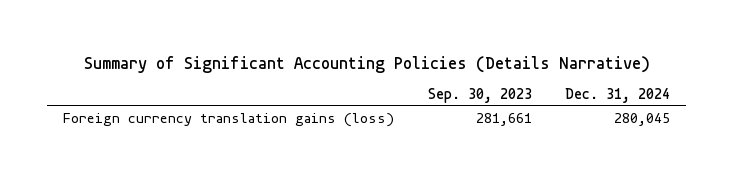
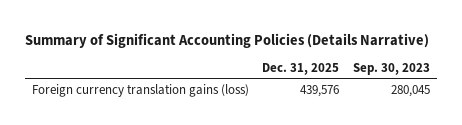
[564,88,670,104] Dec. 31, 2024 -> none
none -> [262,63,340,76] Dec. 31, 2025
[475,113,532,127] 281,661 -> [391,84,431,97] 280,045

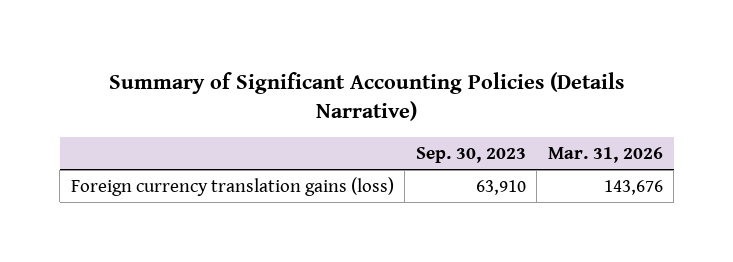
[262,63,340,76] Dec. 31, 2025 -> none
none -> [547,146,663,163] Mar. 31, 2026
[391,84,431,97] 280,045 -> [475,180,526,196] 63,910

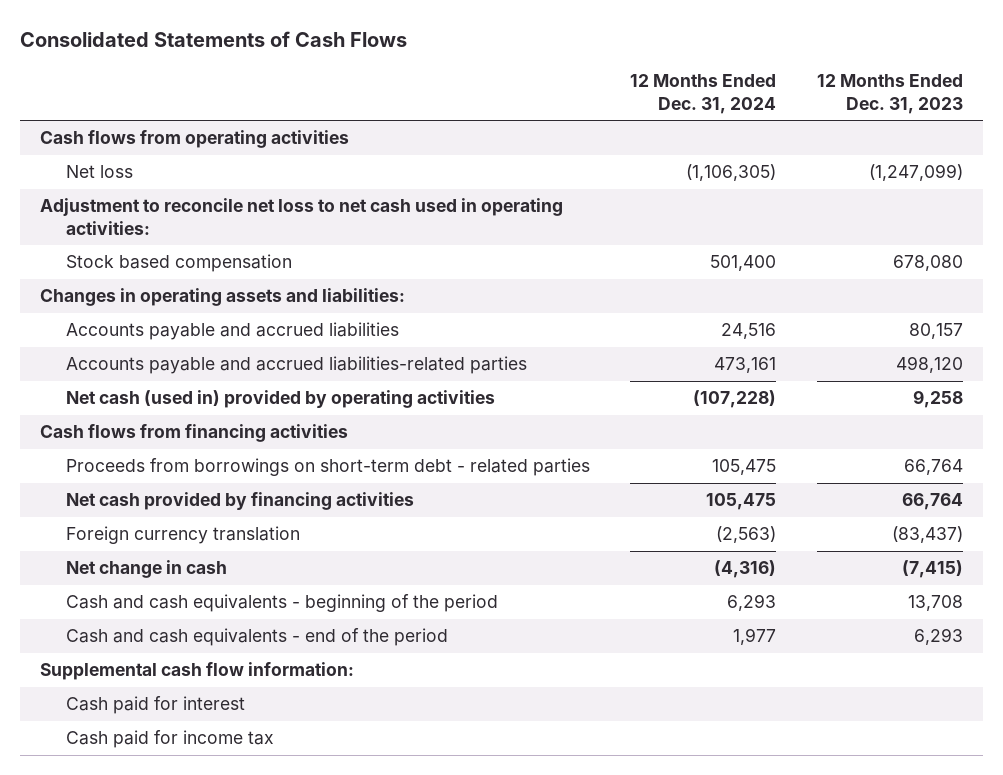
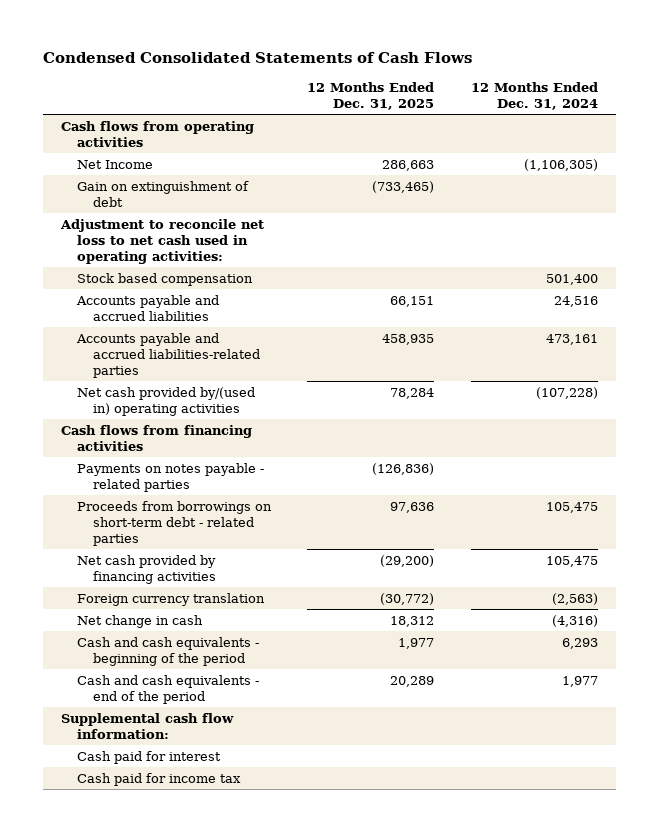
[19,30,407,47] Consolidated Statements of Cash Flows -> [42,52,472,64] Condensed Consolidated Statements of Cash Flows
[816,74,963,114] 12 Months Ended Dec. 31, 2023 -> none
none -> [307,82,435,111] 12 Months Ended Dec. 31, 2025
[65,165,133,179] Net loss -> [76,159,153,169] Net Income
none -> [76,180,249,207] Gain on extinguishment of debt
[39,288,405,307] Changes in operating assets and liabilities: -> none
[65,390,495,409] Net cash (used in) provided by operating activities -> [76,386,255,416] Net cash provided by/(used in) operating activities
none -> [76,462,264,492] Payments on notes payable - related parties

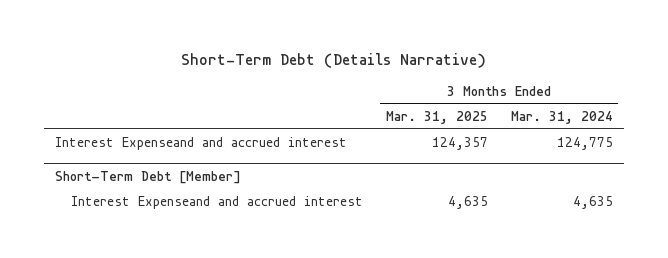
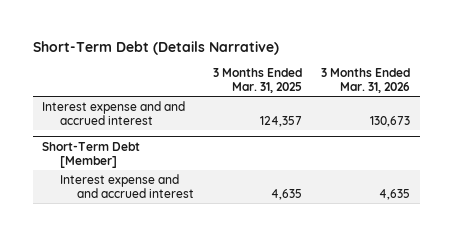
[510,110,613,124] Mar. 31, 2024 -> none
none -> [321,68,411,94] 3 Months Ended Mar. 31, 2026
[55,137,348,151] Interest Expenseand and accrued interest -> [42,100,186,125] Interest expense and and accrued interest
[71,196,364,210] Interest Expenseand and accrued interest -> [59,173,194,198] Interest expense and and accrued interest

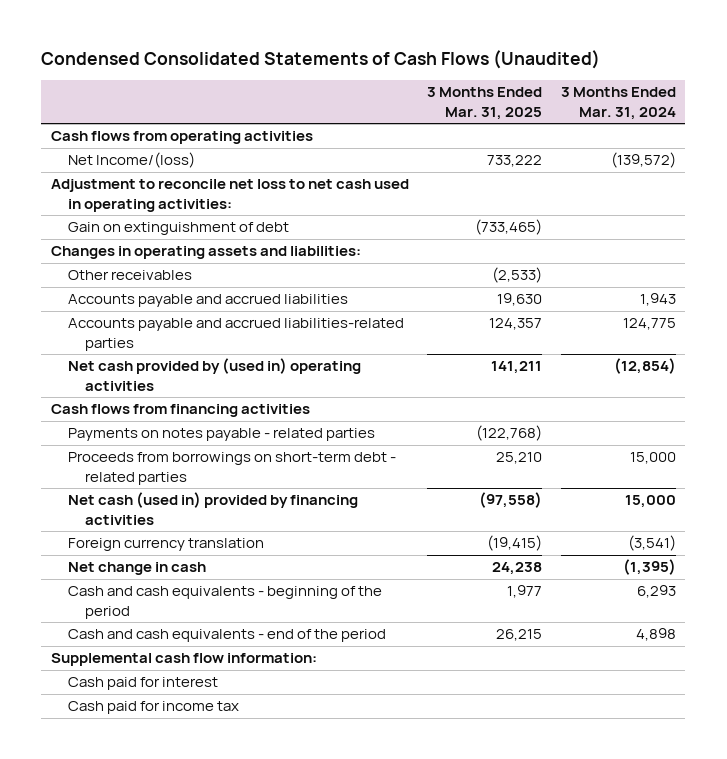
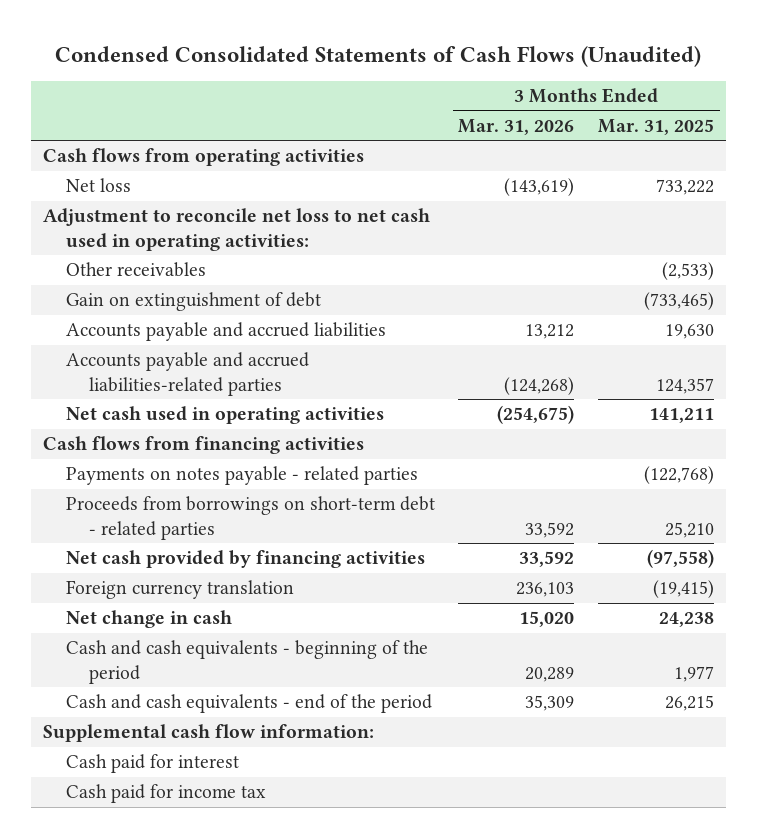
[561,87,677,120] 3 Months Ended Mar. 31, 2024 -> none
none -> [458,118,575,135] Mar. 31, 2026
[67,152,195,169] Net Income/(loss) -> [65,178,131,193] Net loss
[50,246,361,260] Changes in operating assets and liabilities: -> none
[67,222,289,236] Gain on extinguishment of debt -> [65,292,321,312] Gain on extinguishment of debt
[67,358,361,391] Net cash provided by (used in) operating activities -> [65,406,384,425] Net cash used in operating activities
[67,492,358,525] Net cash (used in) provided by financing activities -> [65,550,425,569] Net cash provided by financing activities

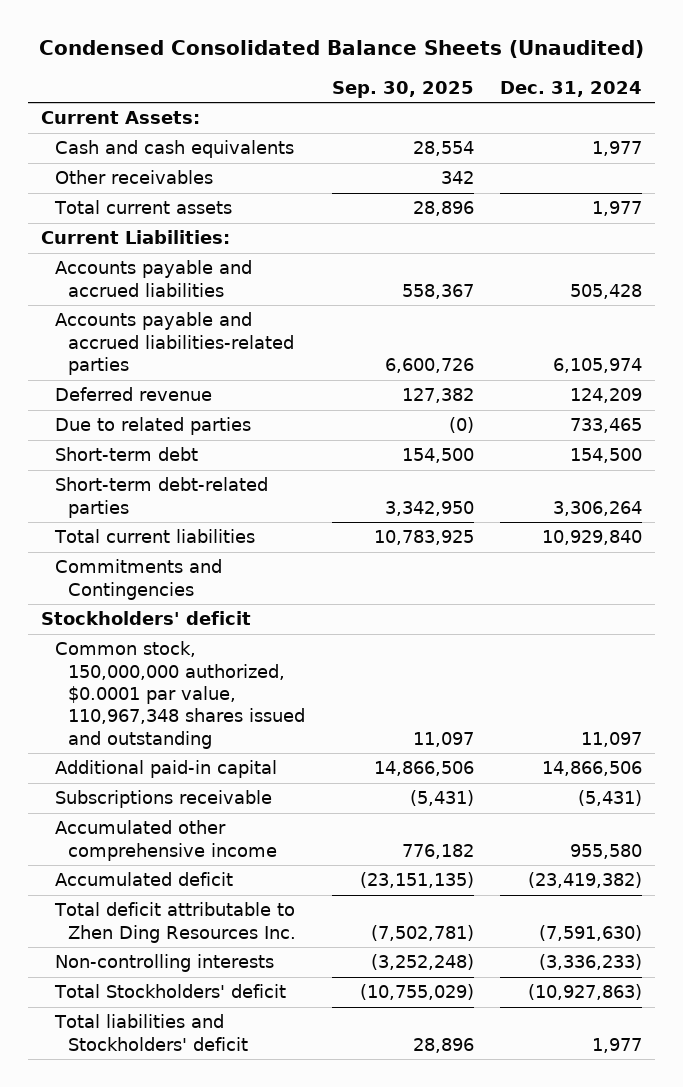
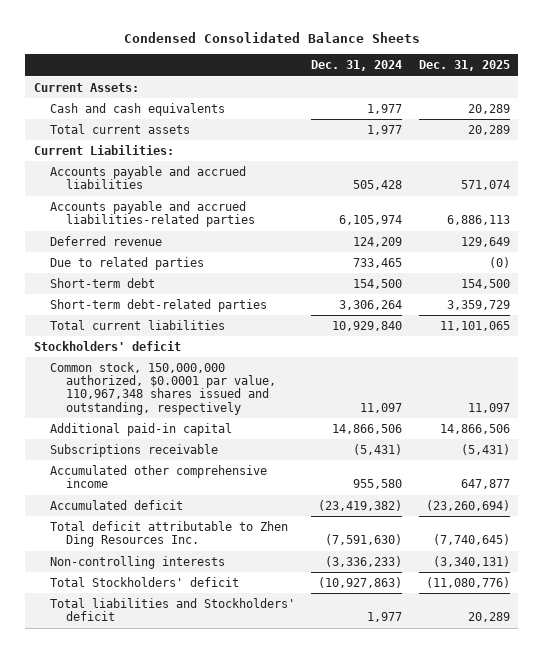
[38,40,644,59] Condensed Consolidated Balance Sheets (Unaudited) -> [123,31,420,43] Condensed Consolidated Balance Sheets
[331,80,474,98] Sep. 30, 2025 -> none
none -> [418,60,510,72] Dec. 31, 2025
[54,170,213,185] Other receivables -> none
[54,559,222,600] Commitments and Contingencies -> none
[54,641,306,749] Common stock, 150,000,000 authorized, $0.0001 par value, 110,967,348 shares issued and outstanding -> [49,361,277,415] Common stock, 150,000,000 authorized, $0.0001 par value, 110,967,348 shares issued and outstanding, respectively

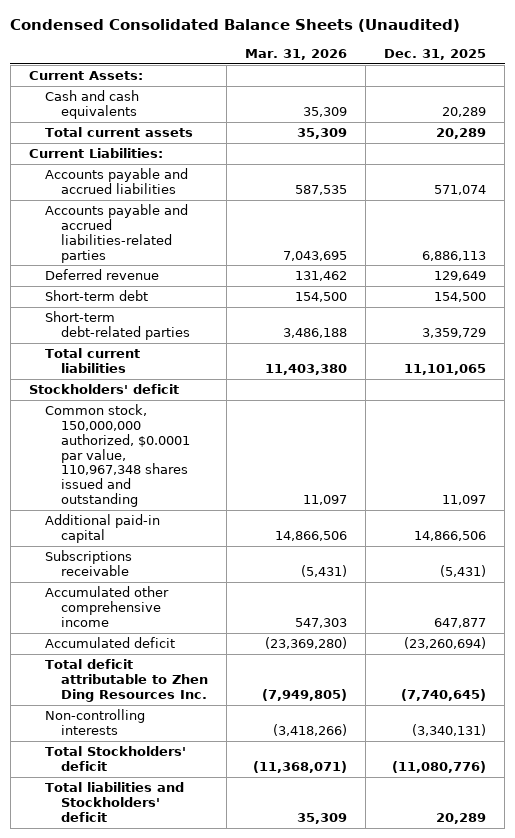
[123,31,420,43] Condensed Consolidated Balance Sheets -> [10,19,461,33] Condensed Consolidated Balance Sheets (Unaudited)
[311,60,403,72] Dec. 31, 2024 -> none
none -> [244,49,347,61] Mar. 31, 2026
[49,256,204,270] Due to related parties -> none
[49,361,277,415] Common stock, 150,000,000 authorized, $0.0001 par value, 110,967,348 shares issued and outstanding, respectively -> [44,404,190,507] Common stock, 150,000,000 authorized, $0.0001 par value, 110,967,348 shares issued and outstanding

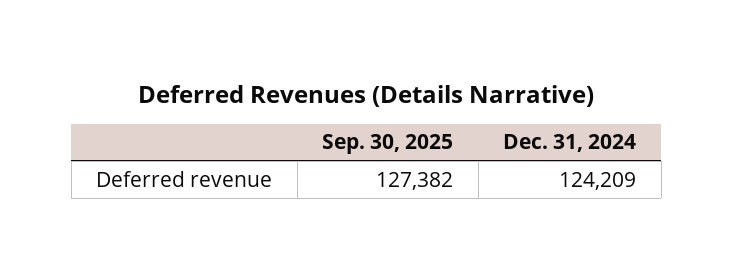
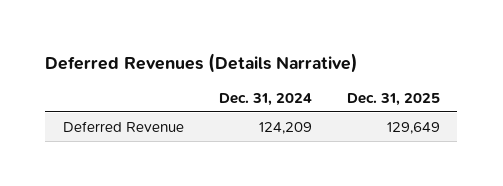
[322,134,454,155] Sep. 30, 2025 -> none
none -> [346,92,440,106] Dec. 31, 2025
[96,170,273,187] Deferred revenue -> [62,120,184,132] Deferred Revenue

